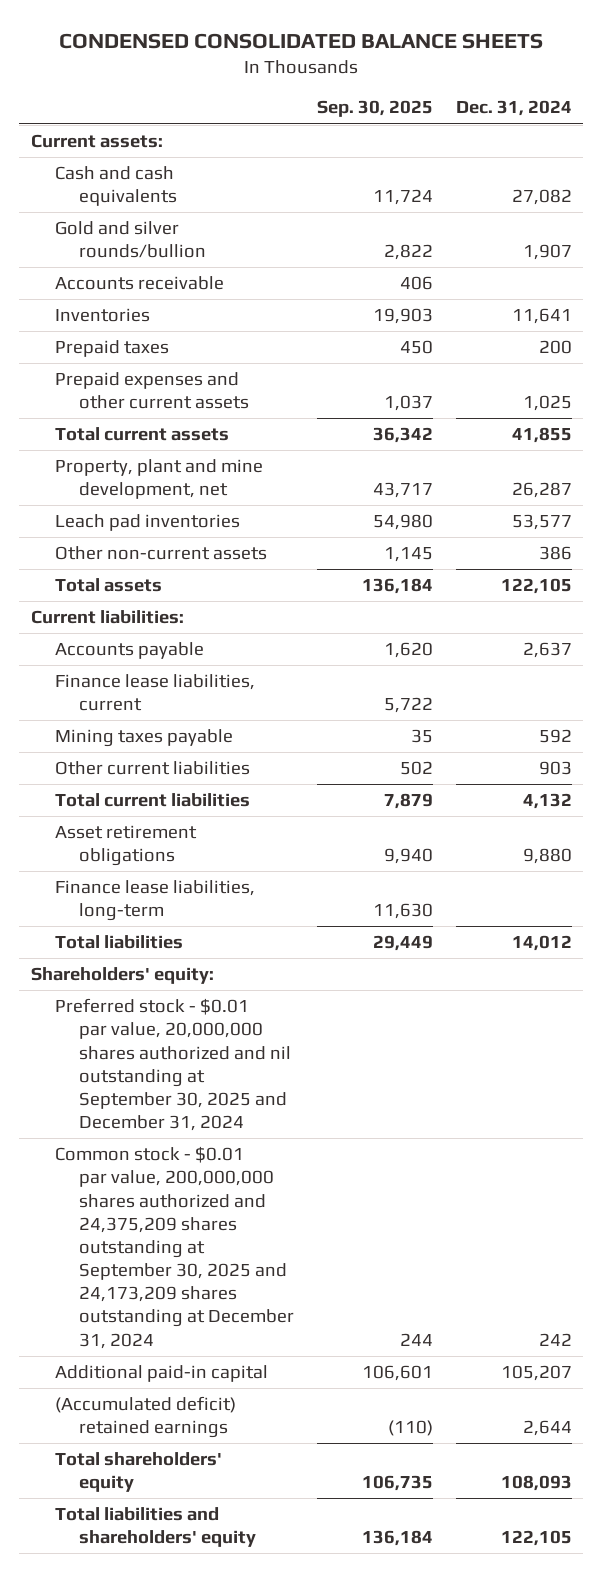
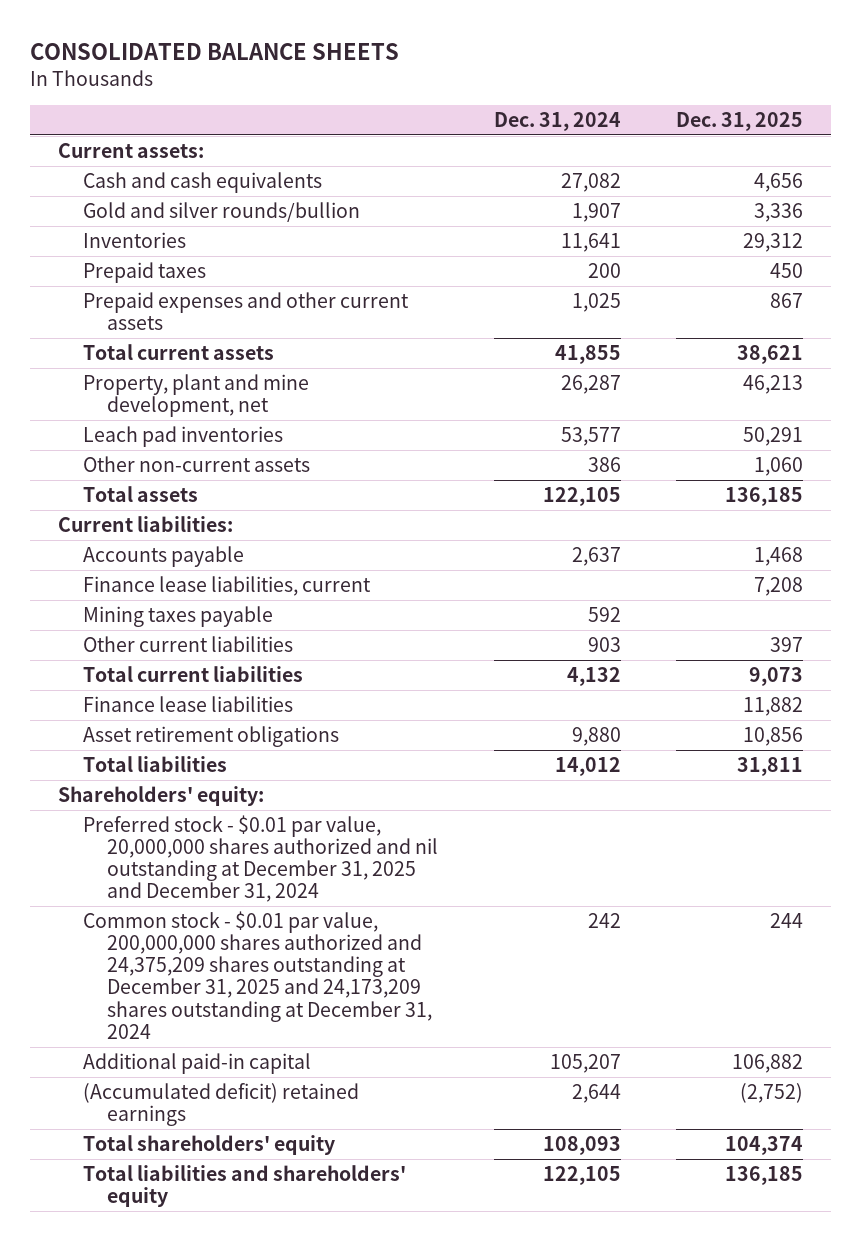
[59,32,544,49] CONDENSED CONSOLIDATED BALANCE SHEETS -> [29,42,399,60] CONSOLIDATED BALANCE SHEETS
[317,100,434,118] Sep. 30, 2025 -> none
none -> [676,112,804,132] Dec. 31, 2025
[54,276,224,291] Accounts receivable -> none
none -> [82,695,293,712] Finance lease liabilities
[54,880,255,922] Finance lease liabilities, long-term -> none
[54,998,292,1132] Preferred stock - $0.01 par value, 20,000,000 shares authorized and nil outstanding at September 30, 2025 and December 31, 2024 -> [82,814,439,903] Preferred stock - $0.01 par value, 20,000,000 shares authorized and nil outstanding at December 31, 2025 and December 31, 2024
[54,1146,295,1349] Common stock - $0.01 par value, 200,000,000 shares authorized and 24,375,209 shares outstanding at September 30, 2025 and 24,173,209 shares outstanding at December 31, 2024 -> [82,910,433,1039] Common stock - $0.01 par value, 200,000,000 shares authorized and 24,375,209 shares outstanding at December 31, 2025 and 24,173,209 shares outstanding at December 31, 2024

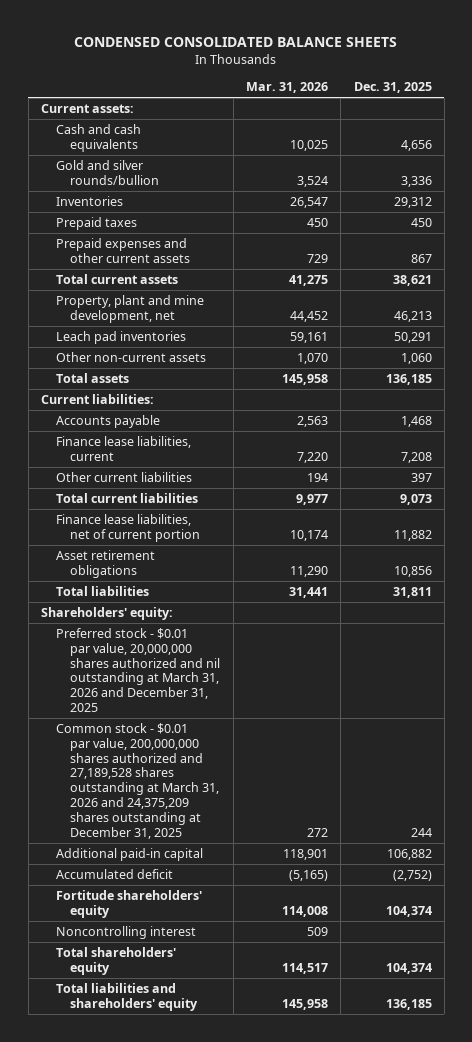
[29,42,399,60] CONSOLIDATED BALANCE SHEETS -> [74,37,398,48] CONDENSED CONSOLIDATED BALANCE SHEETS
[493,112,621,132] Dec. 31, 2024 -> none
none -> [246,82,329,94] Mar. 31, 2026
[82,605,273,627] Mining taxes payable -> none
[82,695,293,712] Finance lease liabilities -> [55,513,201,542] Finance lease liabilities, net of current portion
[82,814,439,903] Preferred stock - $0.01 par value, 20,000,000 shares authorized and nil outstanding at December 31, 2025 and December 31, 2024 -> [55,627,221,712] Preferred stock - $0.01 par value, 20,000,000 shares authorized and nil outstanding at March 31, 2026 and December 31, 2025
[82,910,433,1039] Common stock - $0.01 par value, 200,000,000 shares authorized and 24,375,209 shares outstanding at December 31, 2025 and 24,173,209 shares outstanding at December 31, 2024 -> [55,722,220,839] Common stock - $0.01 par value, 200,000,000 shares authorized and 27,189,528 shares outstanding at March 31, 2026 and 24,375,209 shares outstanding at December 31, 2025
[82,1082,359,1127] (Accumulated deficit) retained earnings -> [55,868,173,879] Accumulated deficit
none -> [55,889,202,918] Fortitude shareholders' equity
none -> [55,925,196,939] Noncontrolling interest

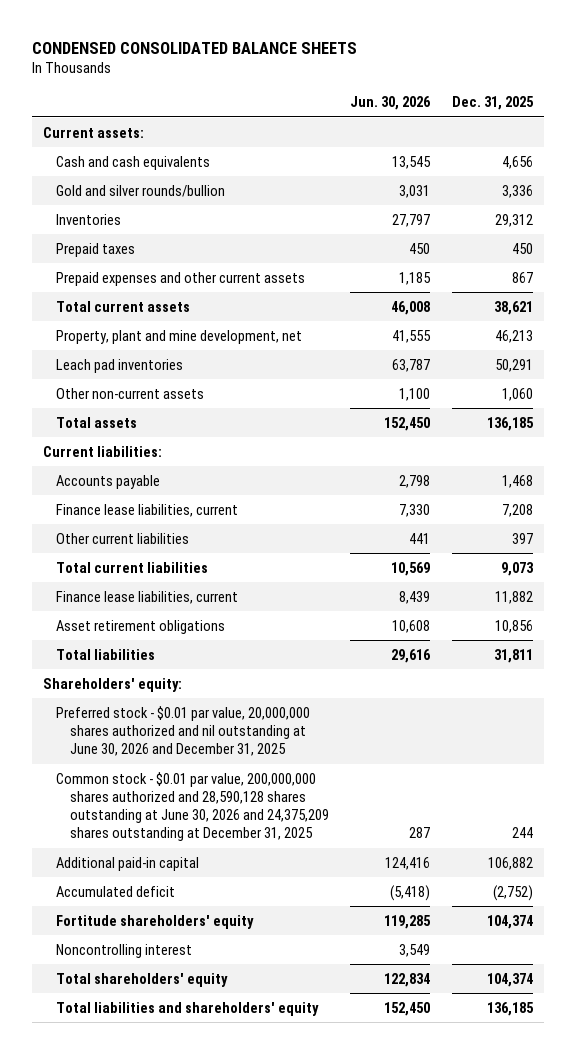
[246,82,329,94] Mar. 31, 2026 -> none
none -> [350,96,432,111] Jun. 30, 2026
[55,513,201,542] Finance lease liabilities, net of current portion -> [56,590,239,604] Finance lease liabilities, current
[55,627,221,712] Preferred stock - $0.01 par value, 20,000,000 shares authorized and nil outstanding at March 31, 2026 and December 31, 2025 -> [56,705,311,757] Preferred stock - $0.01 par value, 20,000,000 shares authorized and nil outstanding at June 30, 2026 and December 31, 2025
[55,722,220,839] Common stock - $0.01 par value, 200,000,000 shares authorized and 27,189,528 shares outstanding at March 31, 2026 and 24,375,209 shares outstanding at December 31, 2025 -> [56,771,329,842] Common stock - $0.01 par value, 200,000,000 shares authorized and 28,590,128 shares outstanding at June 30, 2026 and 24,375,209 shares outstanding at December 31, 2025

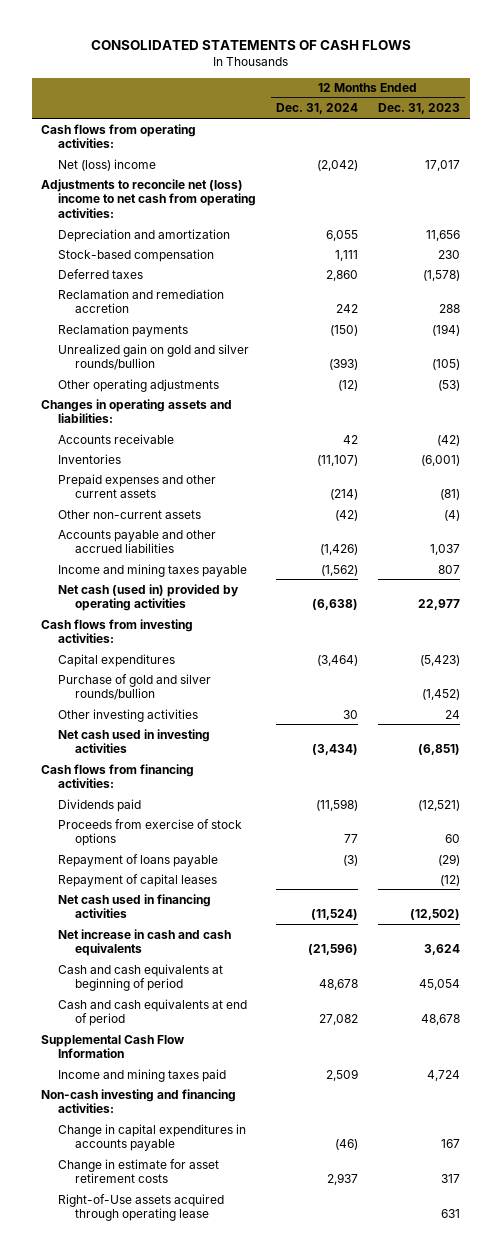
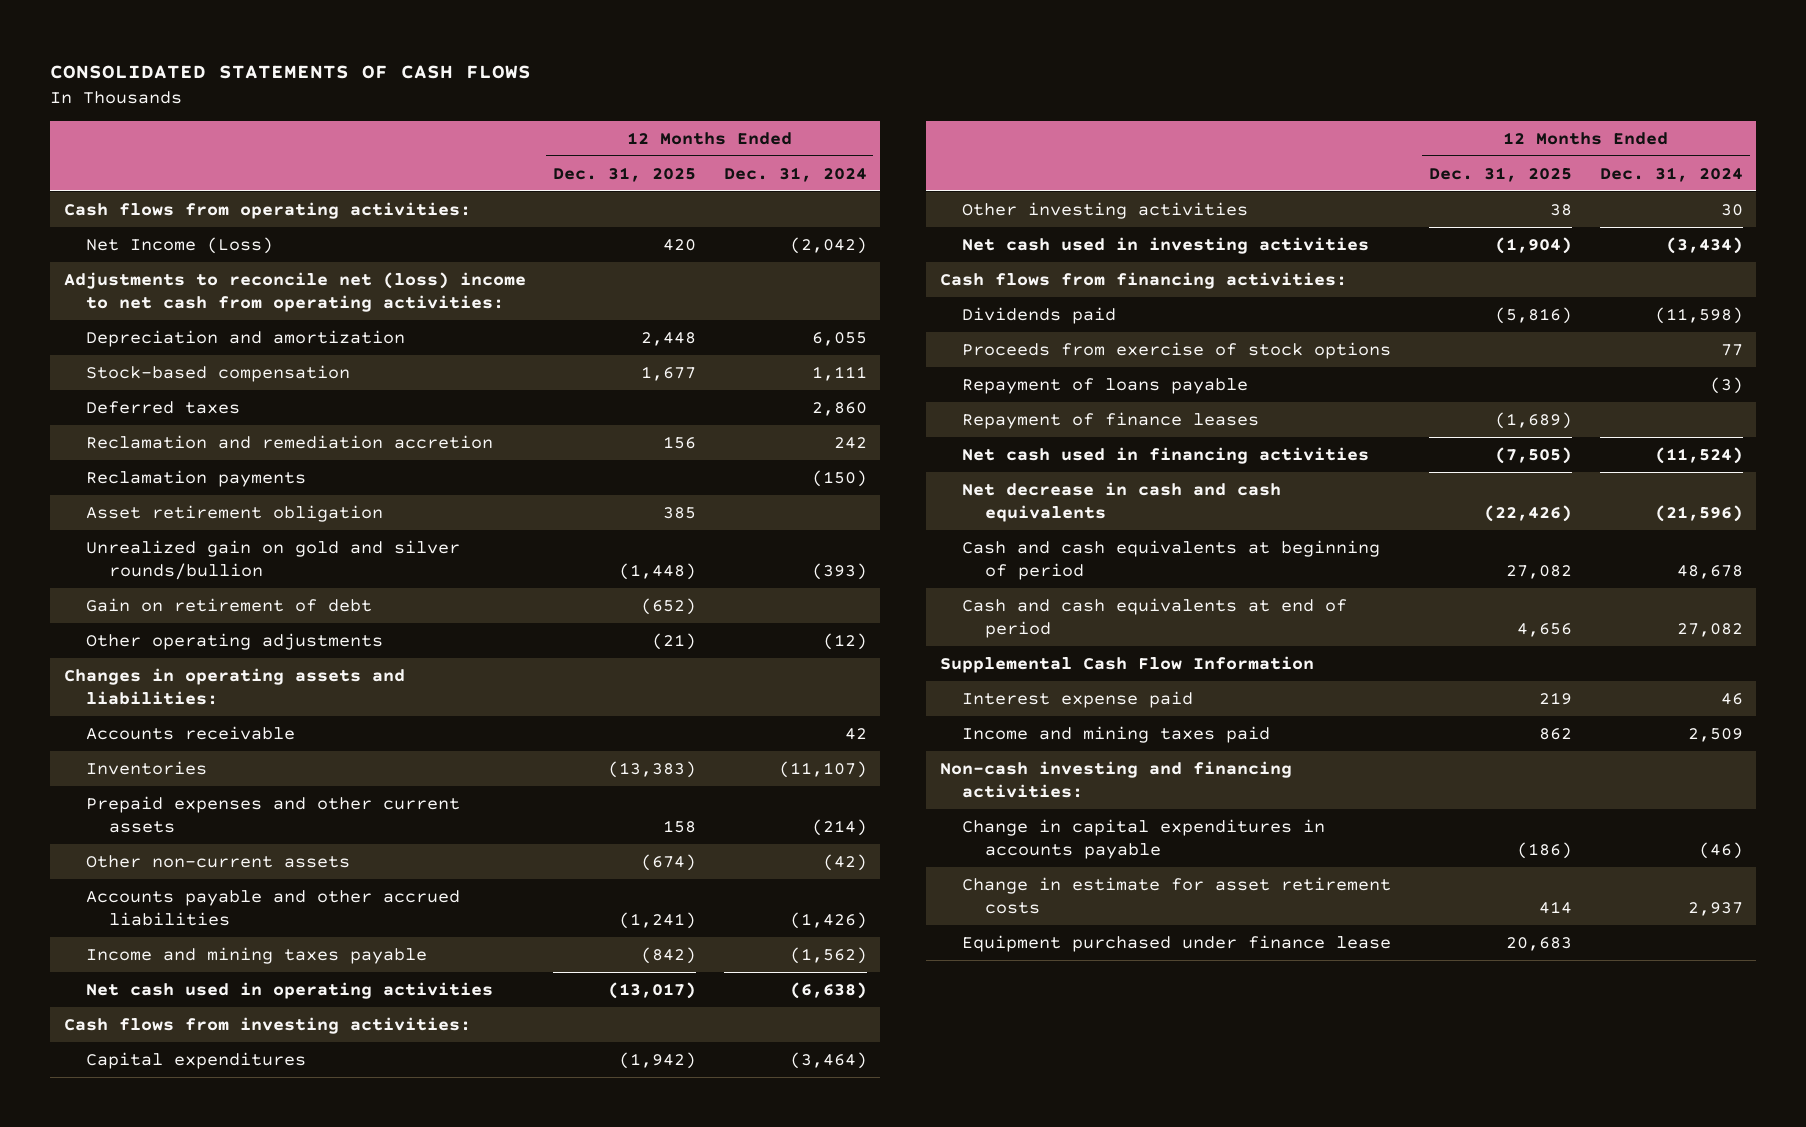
[378,103,461,115] Dec. 31, 2023 -> none
none -> [553,166,697,182] Dec. 31, 2025
[58,158,157,171] Net (loss) income -> [86,236,274,254] Net Income (Loss)
none -> [86,504,384,522] Asset retirement obligation
none -> [86,597,373,612] Gain on retirement of debt
[58,583,240,612] Net cash (used in) provided by operating activities -> [86,981,494,999] Net cash used in operating activities
[58,673,212,701] Purchase of gold and silver rounds/bullion -> none
[58,873,218,887] Repayment of capital leases -> [962,411,1260,429] Repayment of finance leases
[58,928,232,957] Net increase in cash and cash equivalents -> [962,481,1282,522] Net decrease in cash and cash equivalents
none -> [962,690,1194,708] Interest expense paid
[58,1193,225,1222] Right-of-Use assets acquired through operating lease -> none
none -> [962,934,1392,952] Equipment purchased under finance lease

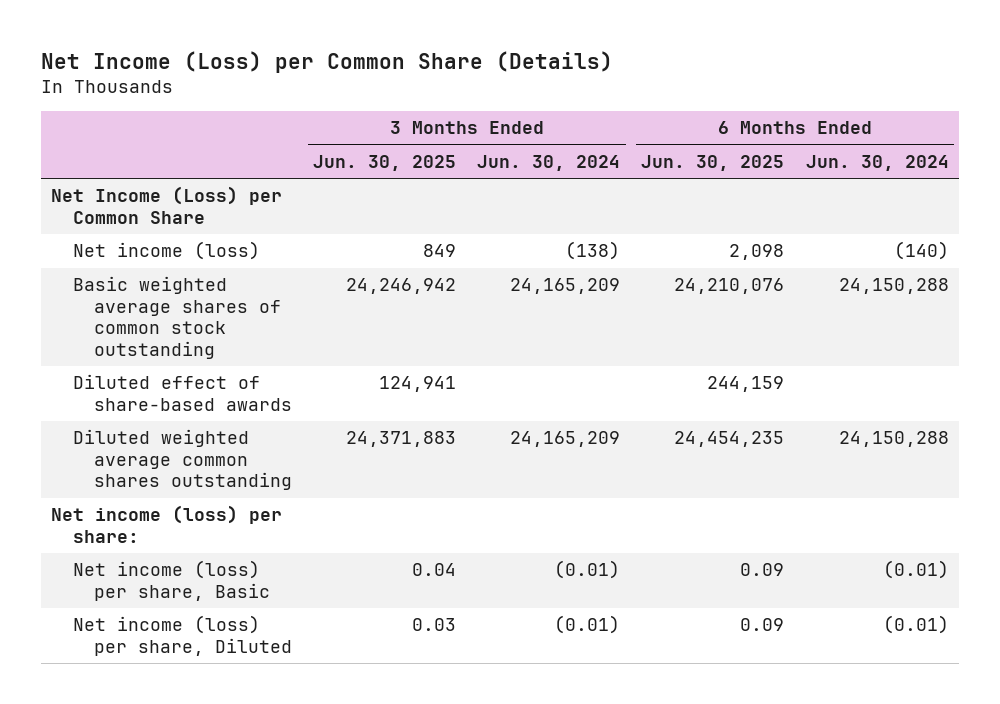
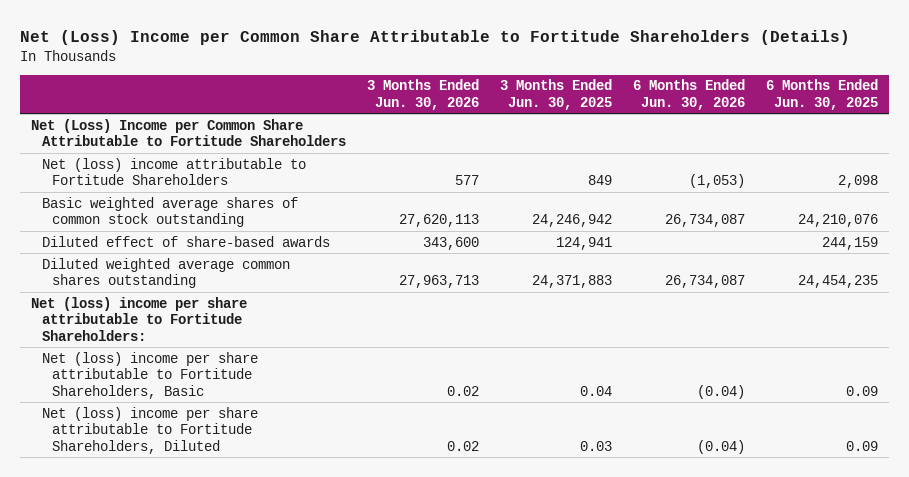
[40,50,613,73] Net Income (Loss) per Common Share (Details) -> [20,29,851,45] Net (Loss) Income per Common Share Attributable to Fortitude Shareholders (Details)
[477,154,621,171] Jun. 30, 2024 -> none
[805,154,949,171] Jun. 30, 2024 -> none
none -> [366,79,479,110] 3 Months Ended Jun. 30, 2026
none -> [633,79,746,110] 6 Months Ended Jun. 30, 2026
[51,186,283,224] Net Income (Loss) per Common Share -> [30,118,346,147] Net (Loss) Income per Common Share Attributable to Fortitude Shareholders
[72,241,260,261] Net income (loss) -> [41,157,306,186] Net (loss) income attributable to Fortitude Shareholders
[51,505,283,543] Net income (loss) per share: -> [30,296,247,341] Net (loss) income per share attributable to Fortitude Shareholders:
[72,560,270,601] Net income (loss) per share, Basic -> [41,351,258,399] Net (loss) income per share attributable to Fortitude Shareholders, Basic
[72,615,292,656] Net income (loss) per share, Diluted -> [41,406,258,454] Net (loss) income per share attributable to Fortitude Shareholders, Diluted

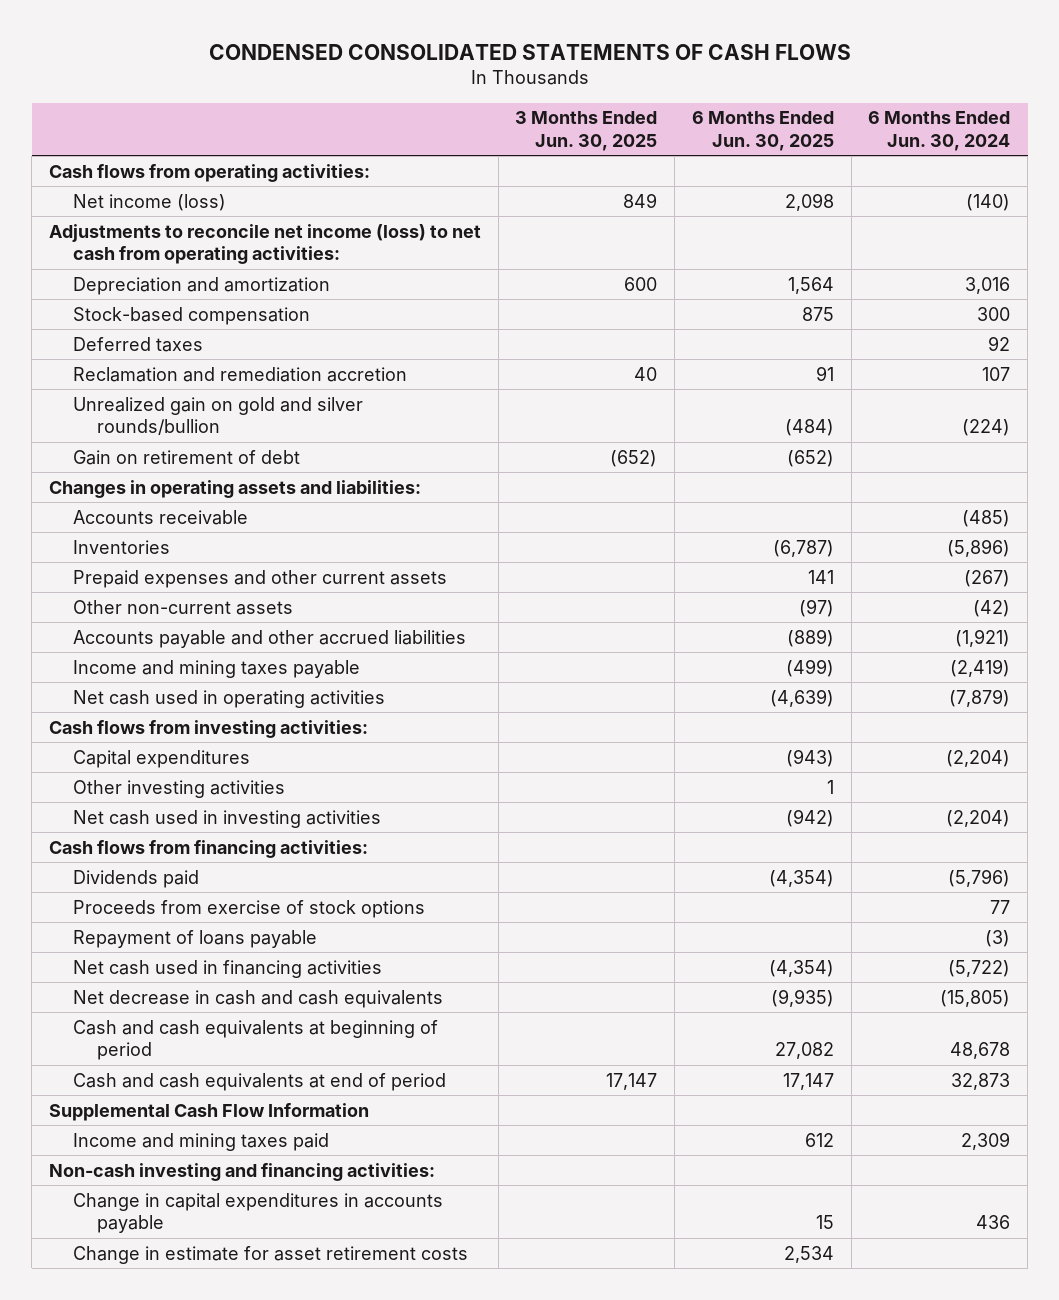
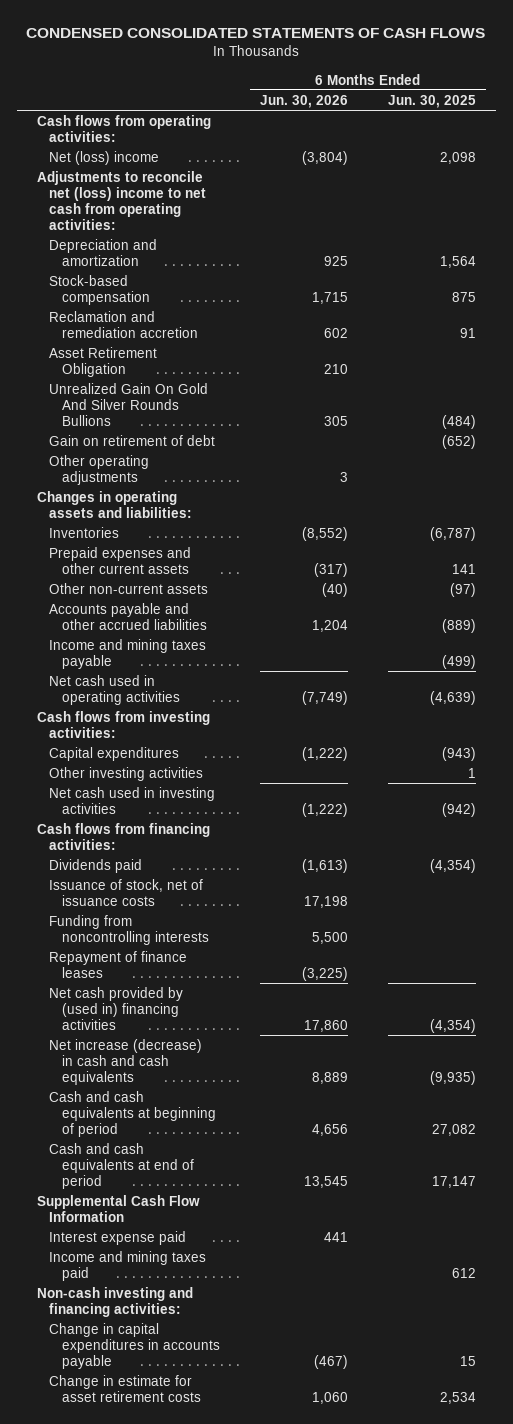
[515,111,658,151] 3 Months Ended Jun. 30, 2025 -> none
[868,111,1011,151] 6 Months Ended Jun. 30, 2024 -> none
none -> [259,94,348,108] Jun. 30, 2026
[72,193,226,211] Net income (loss) -> [49,150,160,165] Net (loss) income
[48,223,481,265] Adjustments to reconcile net income (loss) to net cash from operating activities: -> [36,170,207,230] Adjustments to reconcile net (loss) income to net cash from operating activities:
[72,336,203,352] Deferred taxes -> none
none -> [49,346,158,377] Asset Retirement Obligation
[72,396,363,436] Unrealized gain on gold and silver rounds/bullion -> [49,382,209,426] Unrealized Gain On Gold And Silver Rounds Bullions
none -> [49,454,150,485] Other operating adjustments
[72,509,248,525] Accounts receivable -> none
[72,899,425,918] Proceeds from exercise of stock options -> none
[72,929,317,948] Repayment of loans payable -> none
none -> [49,878,204,906] Issuance of stock, net of issuance costs
none -> [49,914,209,945] Funding from noncontrolling interests
none -> [49,950,188,978] Repayment of finance leases
[72,959,382,978] Net cash used in financing activities -> [49,986,184,1030] Net cash provided by (used in) financing activities
[72,989,443,1008] Net decrease in cash and cash equivalents -> [49,1038,203,1085] Net increase (decrease) in cash and cash equivalents
none -> [49,1230,187,1245] Interest expense paid

